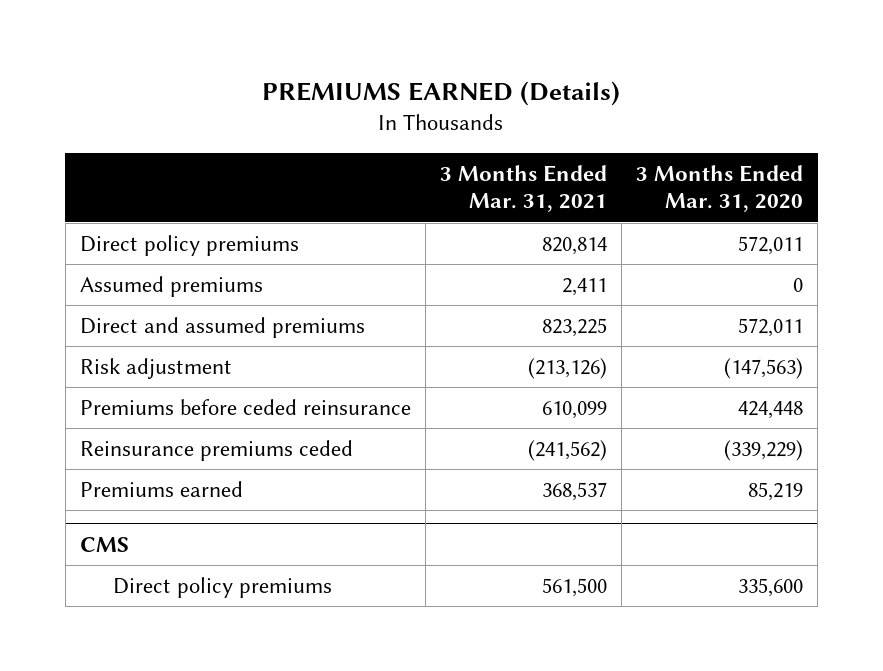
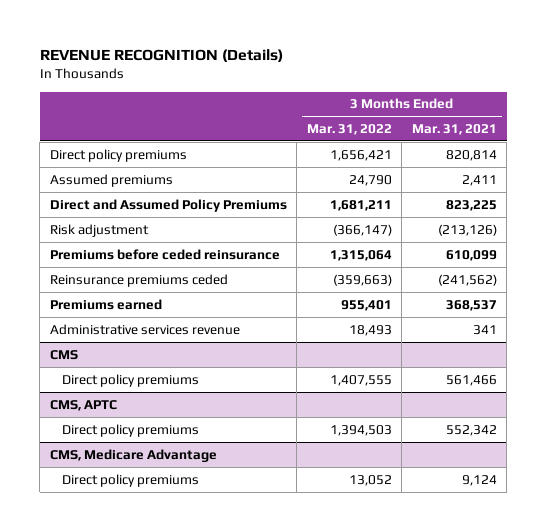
[262,81,621,107] PREMIUMS EARNED (Details) -> [39,49,283,63] REVENUE RECOGNITION (Details)
[636,164,804,213] 3 Months Ended Mar. 31, 2020 -> none
none -> [306,123,392,135] Mar. 31, 2022
[79,316,365,338] Direct and assumed premiums -> [49,198,287,212] Direct and Assumed Policy Premiums
none -> [49,323,240,335] Administrative services revenue
[541,577,607,597] 561,500 -> [445,374,497,386] 561,466
none -> [49,399,117,411] CMS, APTC
none -> [62,423,200,437] Direct policy premiums
none -> [49,448,217,462] CMS, Medicare Advantage
none -> [62,473,200,487] Direct policy premiums

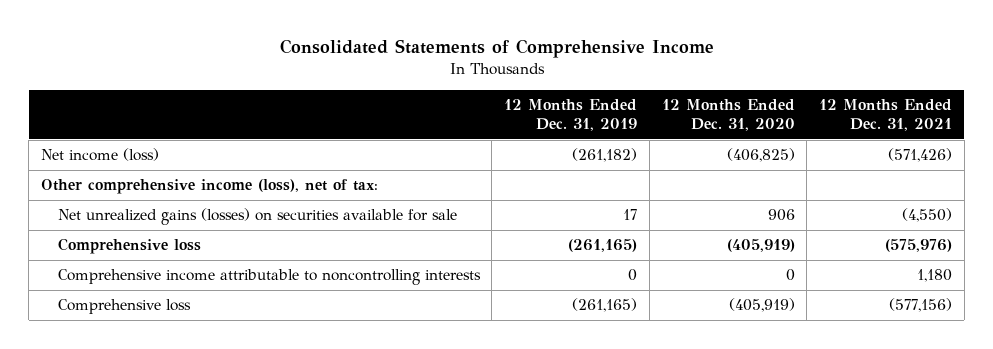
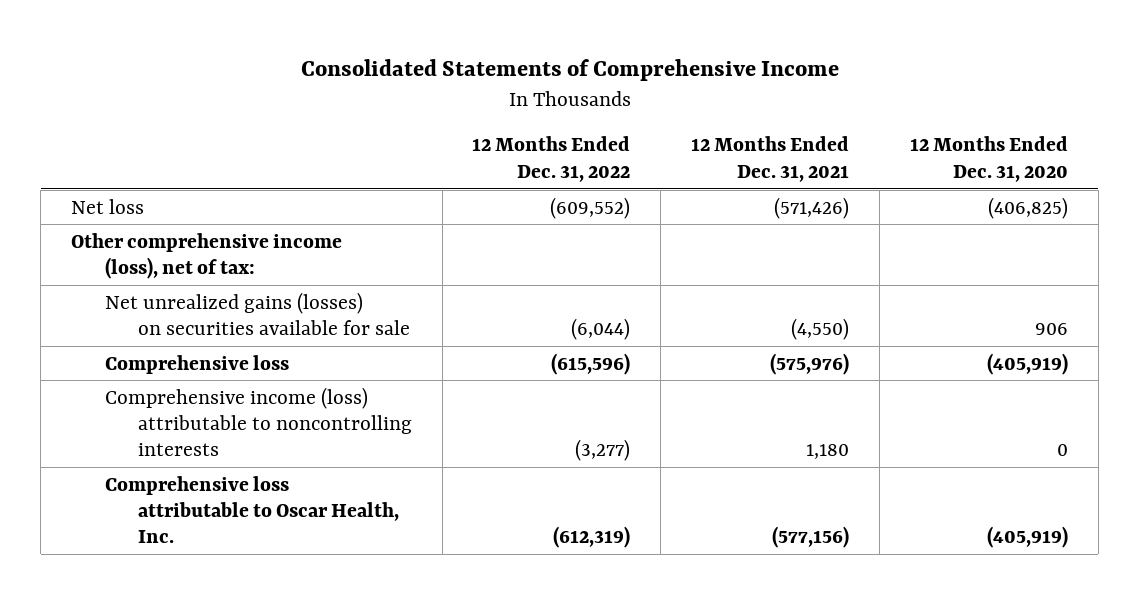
[504,98,638,132] 12 Months Ended Dec. 31, 2019 -> none
none -> [472,136,631,182] 12 Months Ended Dec. 31, 2022
[41,148,160,162] Net income (loss) -> [71,198,145,214] Net loss
[57,269,481,286] Comprehensive income attributable to noncontrolling interests -> [104,386,412,457] Comprehensive income (loss) attributable to noncontrolling interests
[57,299,191,315] Comprehensive loss -> [104,475,399,544] Comprehensive loss attributable to Oscar Health, Inc.

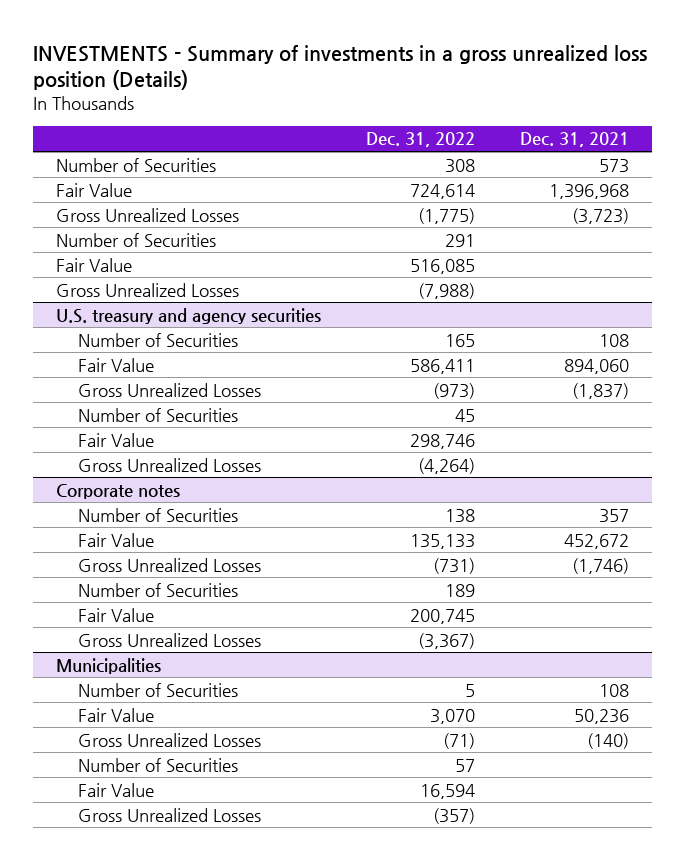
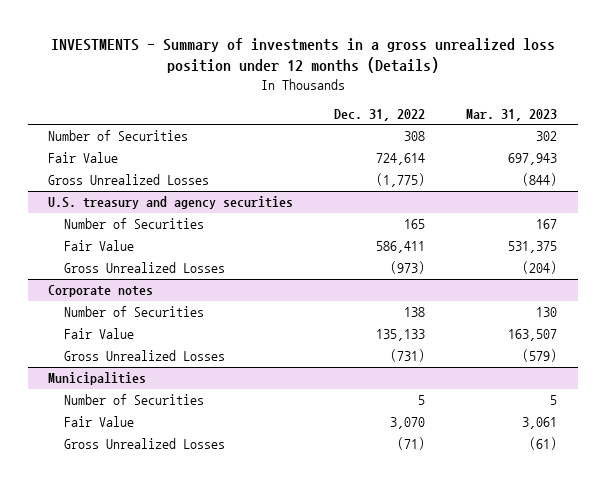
[33,44,648,90] INVESTMENTS - Summary of investments in a gross unrealized loss position (Details) -> [50,37,555,74] INVESTMENTS - Summary of investments in a gross unrealized loss position under 12 months (Details)
[519,132,629,148] Dec. 31, 2021 -> none
none -> [466,108,558,121] Mar. 31, 2023
[55,232,216,247] Number of Securities -> none
[55,257,132,272] Fair Value -> none
[55,282,239,297] Gross Unrealized Losses -> none
[77,407,238,422] Number of Securities -> none
[77,432,154,447] Fair Value -> none
[77,457,261,472] Gross Unrealized Losses -> none
[77,582,238,597] Number of Securities -> none
[77,607,154,622] Fair Value -> none
[77,632,261,647] Gross Unrealized Losses -> none
[77,757,238,772] Number of Securities -> none
[77,782,154,797] Fair Value -> none
[77,807,261,822] Gross Unrealized Losses -> none

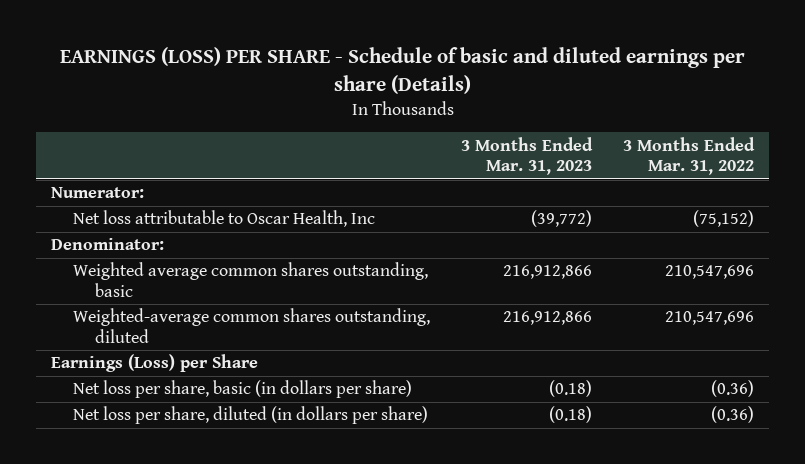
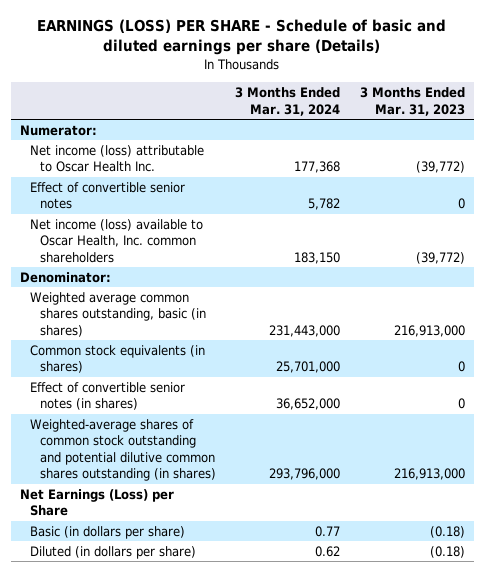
[622,136,755,176] 3 Months Ended Mar. 31, 2022 -> none
none -> [235,87,341,116] 3 Months Ended Mar. 31, 2024
[73,210,376,228] Net loss attributable to Oscar Health, Inc -> [30,145,205,173] Net income (loss) attributable to Oscar Health Inc.
none -> [30,182,186,210] Effect of convertible senior notes
none -> [30,219,204,263] Net income (loss) available to Oscar Health, Inc. common shareholders
[73,262,429,297] Weighted average common shares outstanding, basic -> [30,292,206,337] Weighted average common shares outstanding, basic (in shares)
[502,265,592,280] 216,912,866 -> [393,324,465,337] 216,913,000
none -> [30,345,206,374] Common stock equivalents (in shares)
none -> [30,382,186,411] Effect of convertible senior notes (in shares)
[73,308,431,343] Weighted-average common shares outstanding, diluted -> [30,419,216,482] Weighted-average shares of common stock outstanding and potential dilutive common shares outstanding (in shares)
[502,311,592,326] 216,912,866 -> [393,468,465,481] 216,913,000
[51,354,259,373] Earnings (Loss) per Share -> [20,489,175,517] Net Earnings (Loss) per Share
[73,380,413,399] Net loss per share, basic (in dollars per share) -> [30,526,186,540] Basic (in dollars per share)
[73,406,429,425] Net loss per share, diluted (in dollars per share) -> [30,546,197,560] Diluted (in dollars per share)

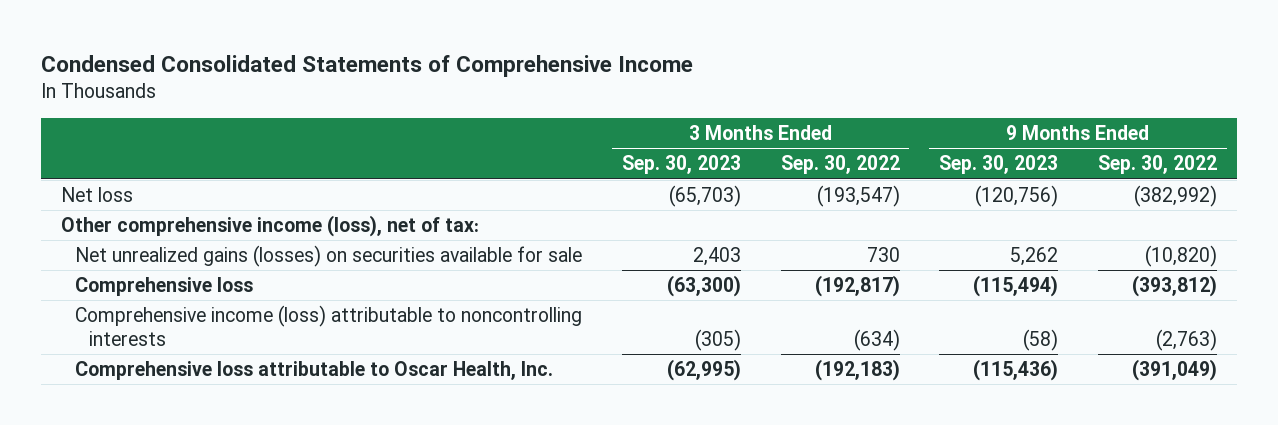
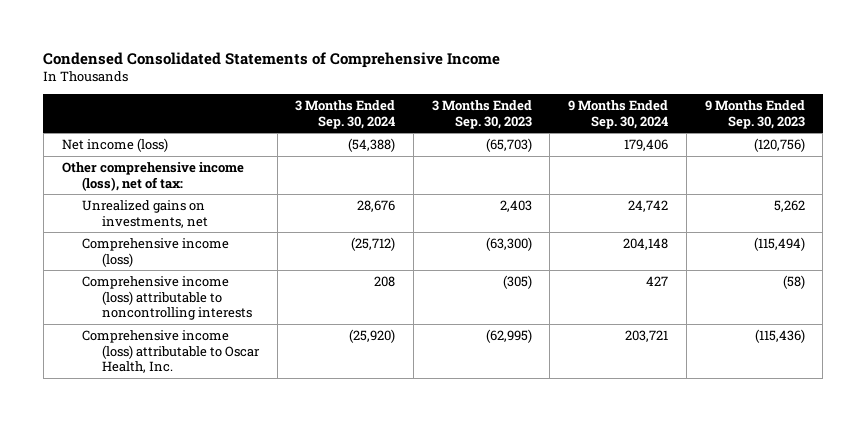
[780,155,900,175] Sep. 30, 2022 -> none
[1098,155,1218,175] Sep. 30, 2022 -> none
none -> [295,99,396,129] 3 Months Ended Sep. 30, 2024
none -> [568,99,669,129] 9 Months Ended Sep. 30, 2024
[61,187,134,203] Net loss -> [61,137,168,152] Net income (loss)
[74,245,582,268] Net unrealized gains (losses) on securities available for sale -> [81,199,209,228] Unrealized gains on investments, net
[74,277,253,297] Comprehensive loss -> [81,237,229,267] Comprehensive income (loss)
[74,361,553,381] Comprehensive loss attributable to Oscar Health, Inc. -> [81,329,261,374] Comprehensive income (loss) attributable to Oscar Health, Inc.

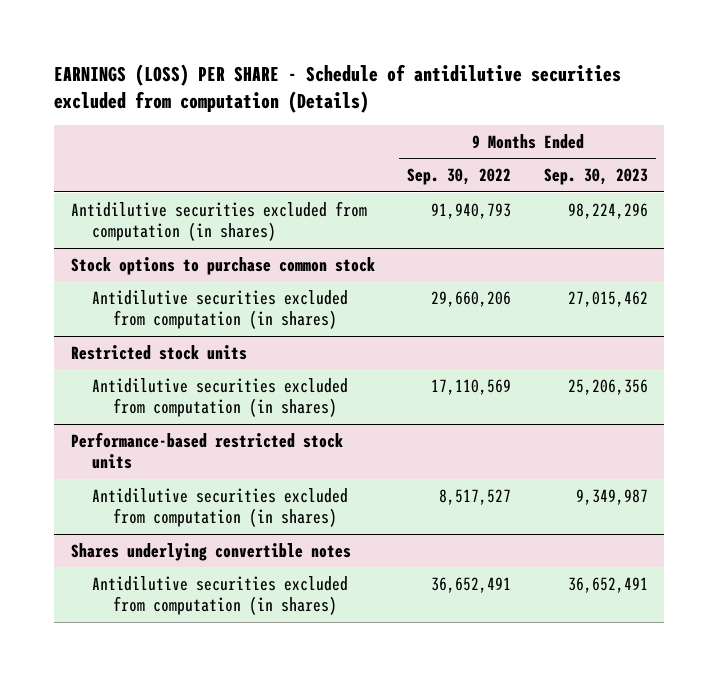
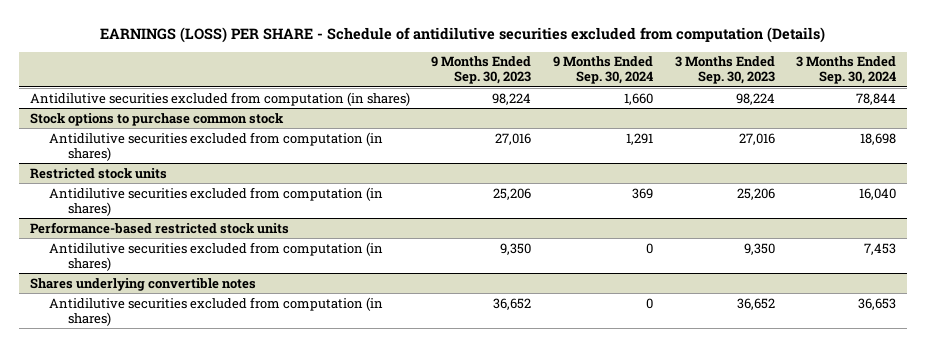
[407,168,512,186] Sep. 30, 2022 -> none
none -> [552,56,653,85] 9 Months Ended Sep. 30, 2024
none -> [674,56,775,85] 3 Months Ended Sep. 30, 2023
none -> [796,56,897,85] 3 Months Ended Sep. 30, 2024
[567,202,648,219] 98,224,296 -> [492,92,532,105] 98,224
[567,290,648,307] 27,015,462 -> [495,132,532,145] 27,016
[567,378,648,395] 25,206,356 -> [493,187,532,200] 25,206
[575,488,648,505] 9,349,987 -> [500,242,532,255] 9,350
[567,576,648,593] 36,652,491 -> [493,297,532,310] 36,652

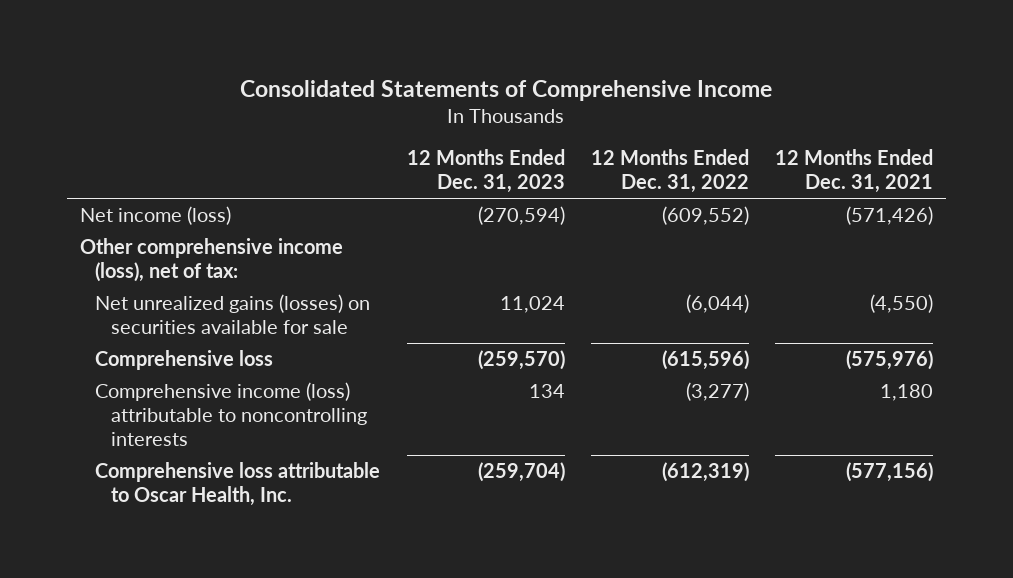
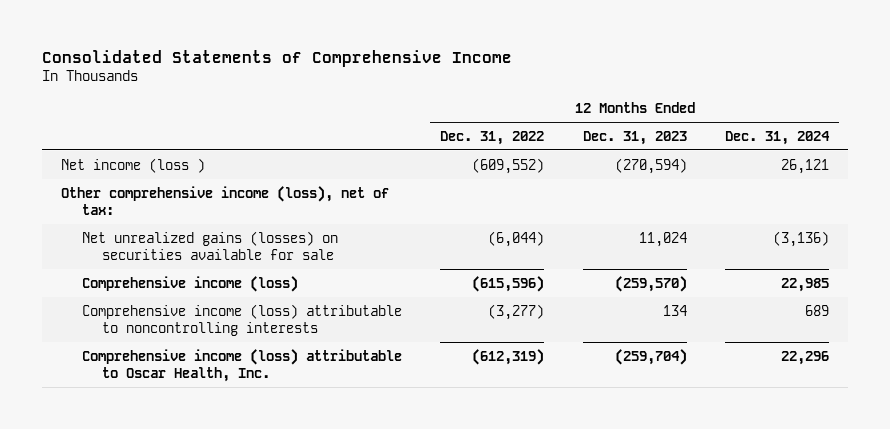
[774,149,933,194] 12 Months Ended Dec. 31, 2021 -> none
none -> [724,130,830,145] Dec. 31, 2024
[79,205,231,225] Net income (loss) -> [61,157,206,173] Net income (loss )
[95,349,274,370] Comprehensive loss -> [81,275,298,292] Comprehensive income (loss)
[95,461,381,506] Comprehensive loss attributable to Oscar Health, Inc. -> [81,348,402,382] Comprehensive income (loss) attributable to Oscar Health, Inc.

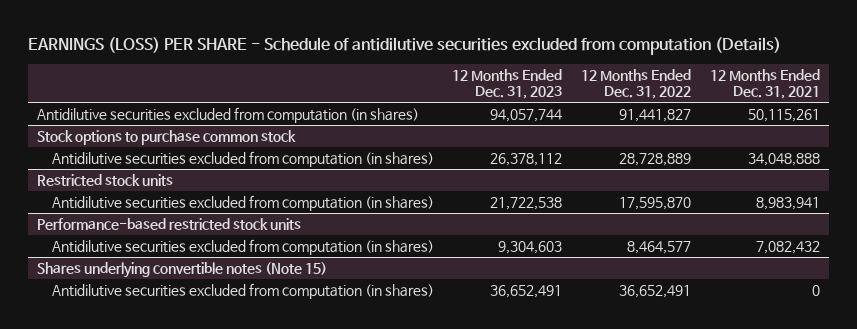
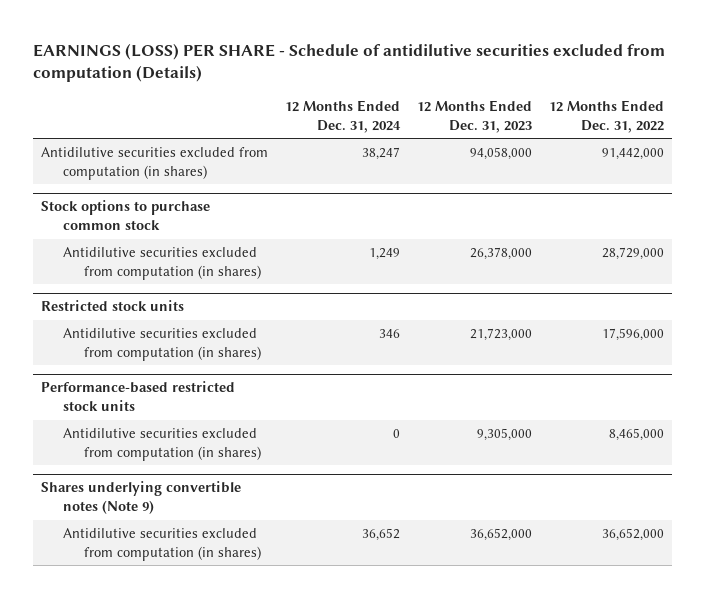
[709,68,820,100] 12 Months Ended Dec. 31, 2021 -> none
none -> [285,99,402,133] 12 Months Ended Dec. 31, 2024
[490,109,563,123] 94,057,744 -> [469,147,532,161] 94,058,000
[619,109,692,123] 91,441,827 -> [601,148,664,161] 91,442,000
[490,153,563,167] 26,378,112 -> [469,247,532,261] 26,378,000
[619,153,692,167] 28,728,889 -> [601,247,664,261] 28,729,000
[490,197,563,211] 21,722,538 -> [469,328,532,342] 21,723,000
[619,197,692,211] 17,595,870 -> [601,328,664,342] 17,596,000
[498,241,563,255] 9,304,603 -> [476,428,532,442] 9,305,000
[627,241,692,255] 8,464,577 -> [608,428,664,442] 8,465,000
[37,262,328,279] Shares underlying convertible notes (Note 15) -> [41,481,242,515] Shares underlying convertible notes (Note 9)
[490,285,563,299] 36,652,491 -> [469,528,532,542] 36,652,000
[619,285,692,299] 36,652,491 -> [601,528,664,542] 36,652,000

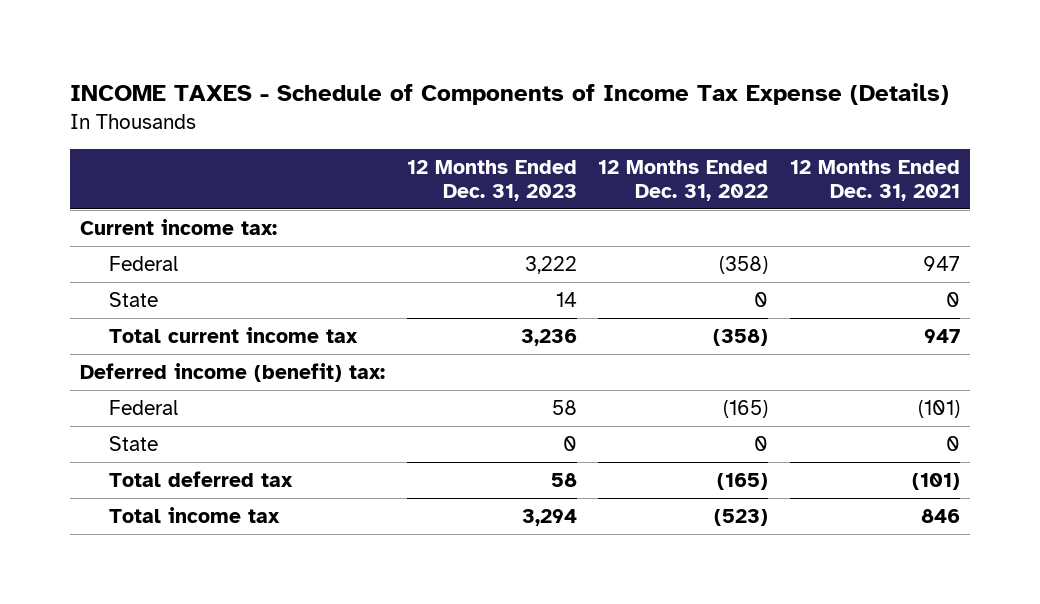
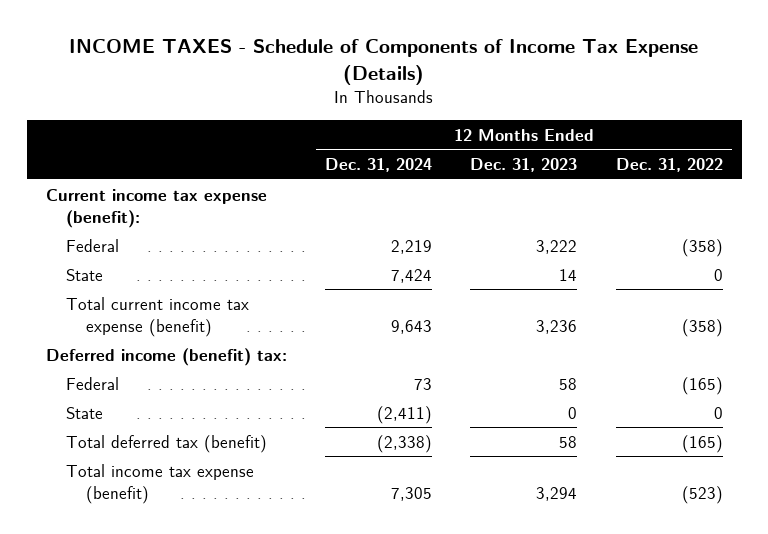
[789,159,960,201] 12 Months Ended Dec. 31, 2021 -> none
none -> [325,158,433,173] Dec. 31, 2024
[80,218,278,235] Current income tax: -> [45,188,267,228] Current income tax expense (benefit):
[108,326,358,343] Total current income tax -> [65,296,249,337] Total current income tax expense (benefit)
[108,470,293,487] Total deferred tax -> [65,434,267,453] Total deferred tax (benefit)
[108,506,280,523] Total income tax -> [65,463,254,504] Total income tax expense (benefit)

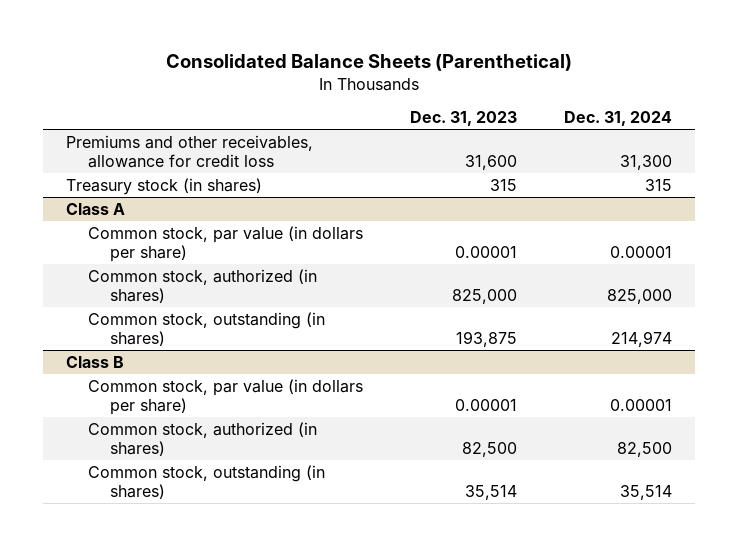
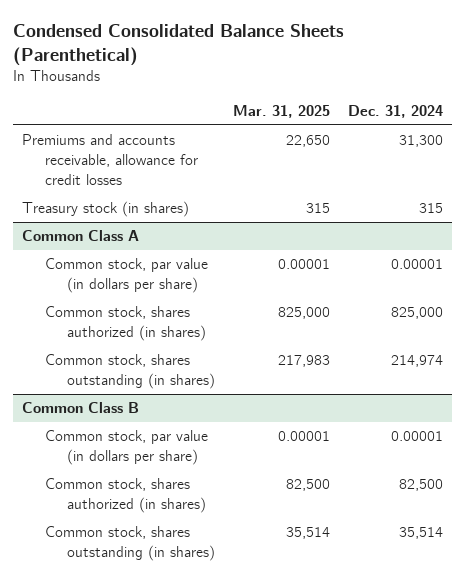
[166,53,573,71] Consolidated Balance Sheets (Parenthetical) -> [13,23,345,66] Condensed Consolidated Balance Sheets (Parenthetical)
[410,111,518,127] Dec. 31, 2023 -> none
none -> [232,104,330,118] Mar. 31, 2025
[66,134,314,168] Premiums and other receivables, allowance for credit loss -> [22,134,198,185] Premiums and accounts receivable, allowance for credit losses
[66,202,126,215] Class A -> [22,230,140,242] Common Class A
[88,268,318,303] Common stock, authorized (in shares) -> [44,306,206,342] Common stock, shares authorized (in shares)
[88,311,326,346] Common stock, outstanding (in shares) -> [44,354,215,390] Common stock, shares outstanding (in shares)
[66,355,125,368] Class B -> [22,402,140,414] Common Class B
[88,421,318,456] Common stock, authorized (in shares) -> [44,478,206,514] Common stock, shares authorized (in shares)
[88,464,326,499] Common stock, outstanding (in shares) -> [44,526,215,562] Common stock, shares outstanding (in shares)

